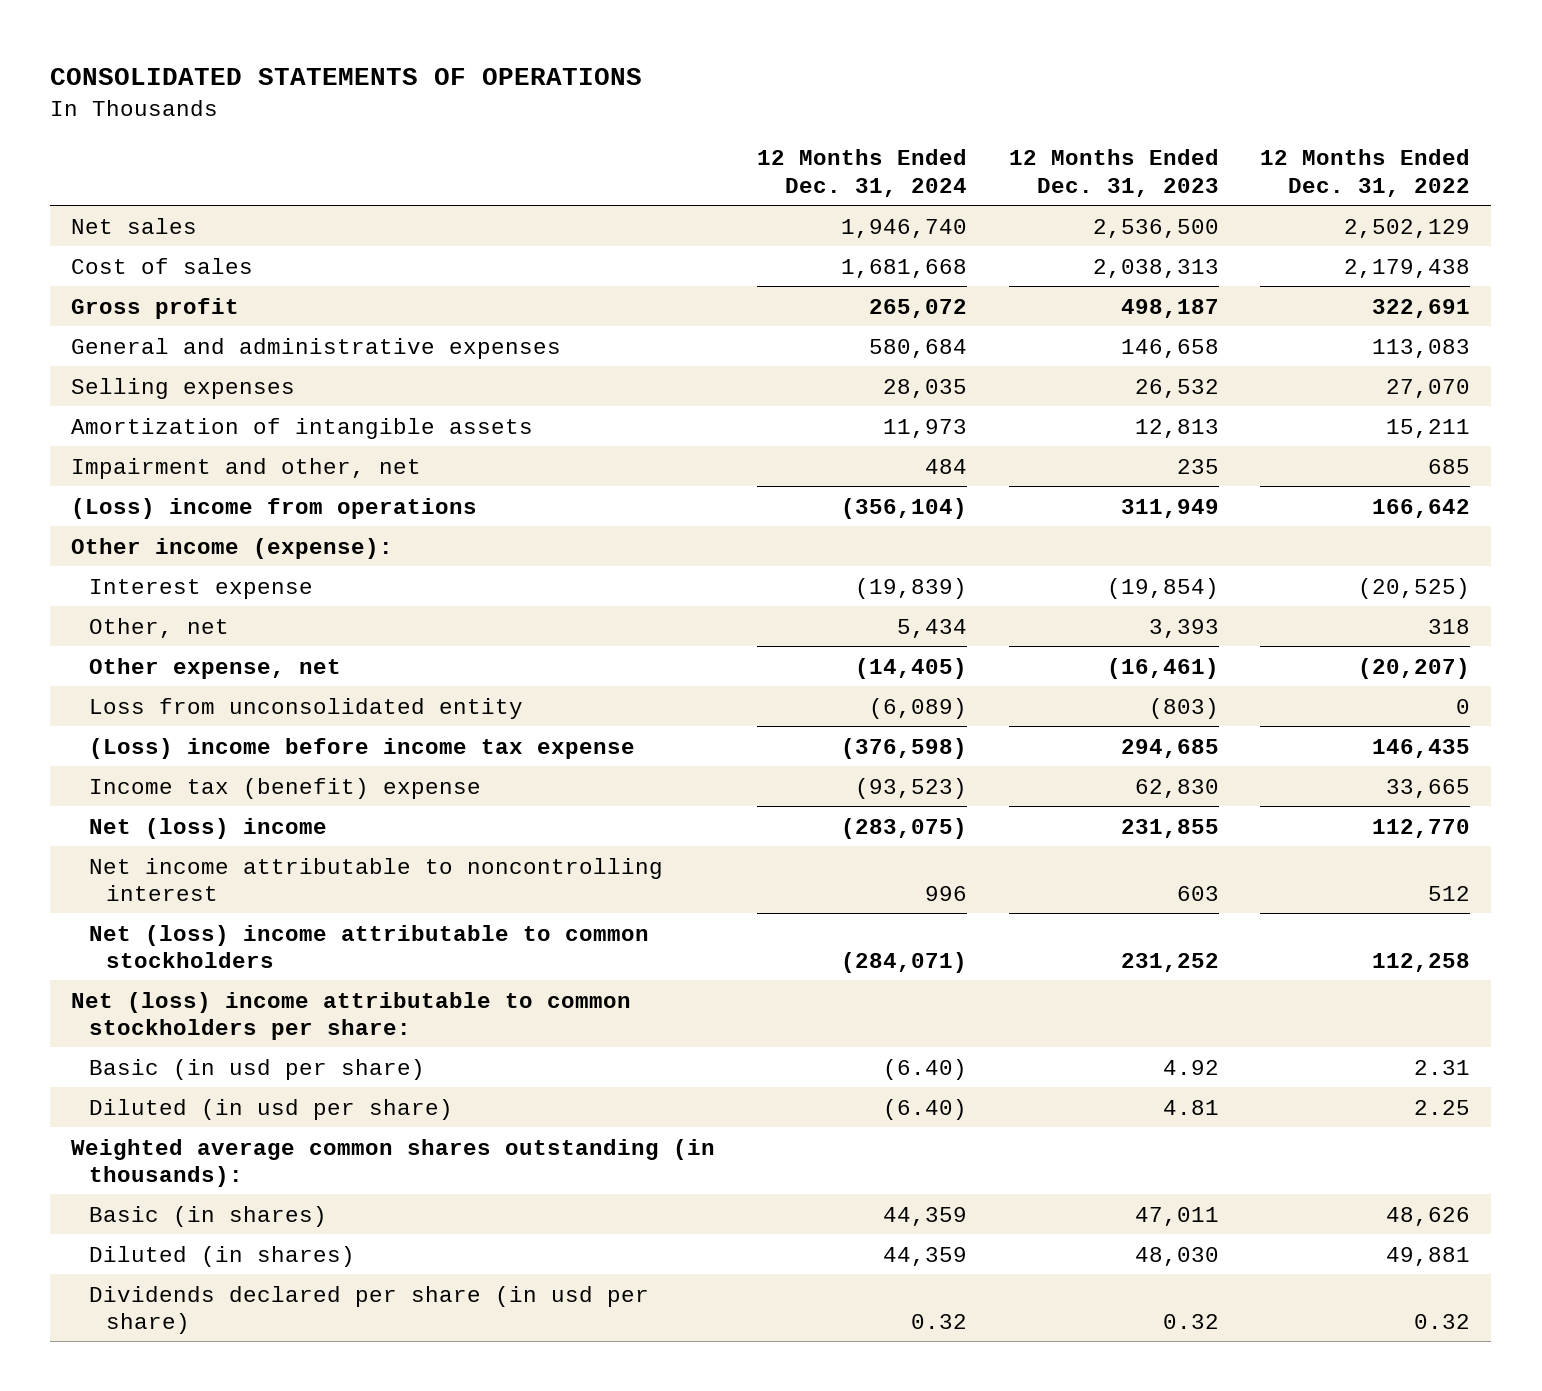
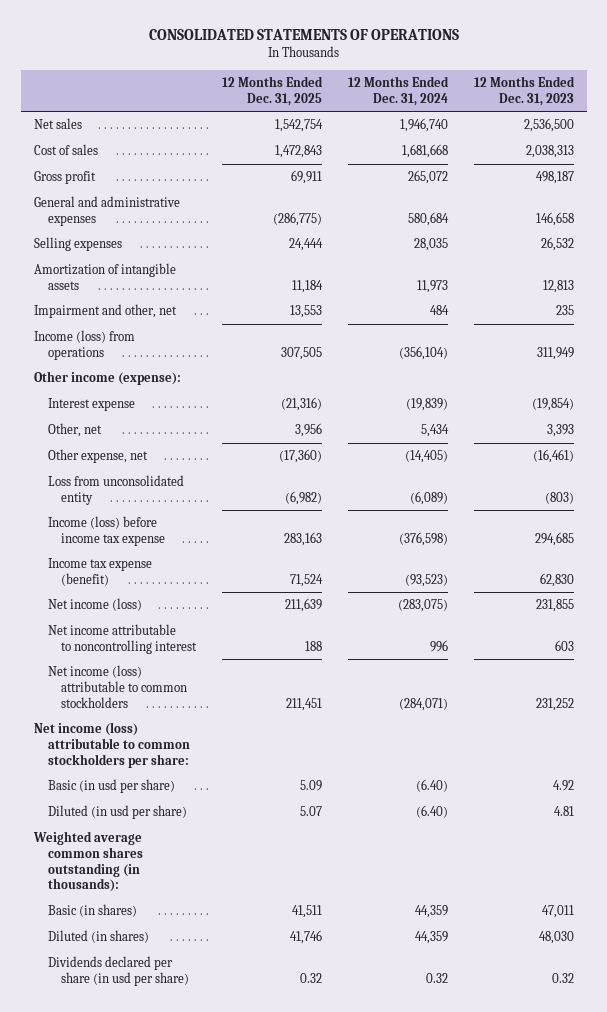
[1260,149,1471,197] 12 Months Ended Dec. 31, 2022 -> none
none -> [222,75,324,106] 12 Months Ended Dec. 31, 2025
[71,497,478,519] (Loss) income from operations -> [33,330,135,360] Income (loss) from operations
[88,737,635,759] (Loss) income before income tax expense -> [47,516,166,546] Income (loss) before income tax expense
[88,777,481,799] Income tax (benefit) expense -> [47,558,152,586] Income tax expense (benefit)
[88,817,327,839] Net (loss) income -> [47,598,142,612] Net income (loss)
[88,924,649,968] Net (loss) income attributable to common stockholders -> [47,665,188,708] Net income (loss) attributable to common stockholders
[71,991,632,1040] Net (loss) income attributable to common stockholders per share: -> [33,722,190,768] Net income (loss) attributable to common stockholders per share:

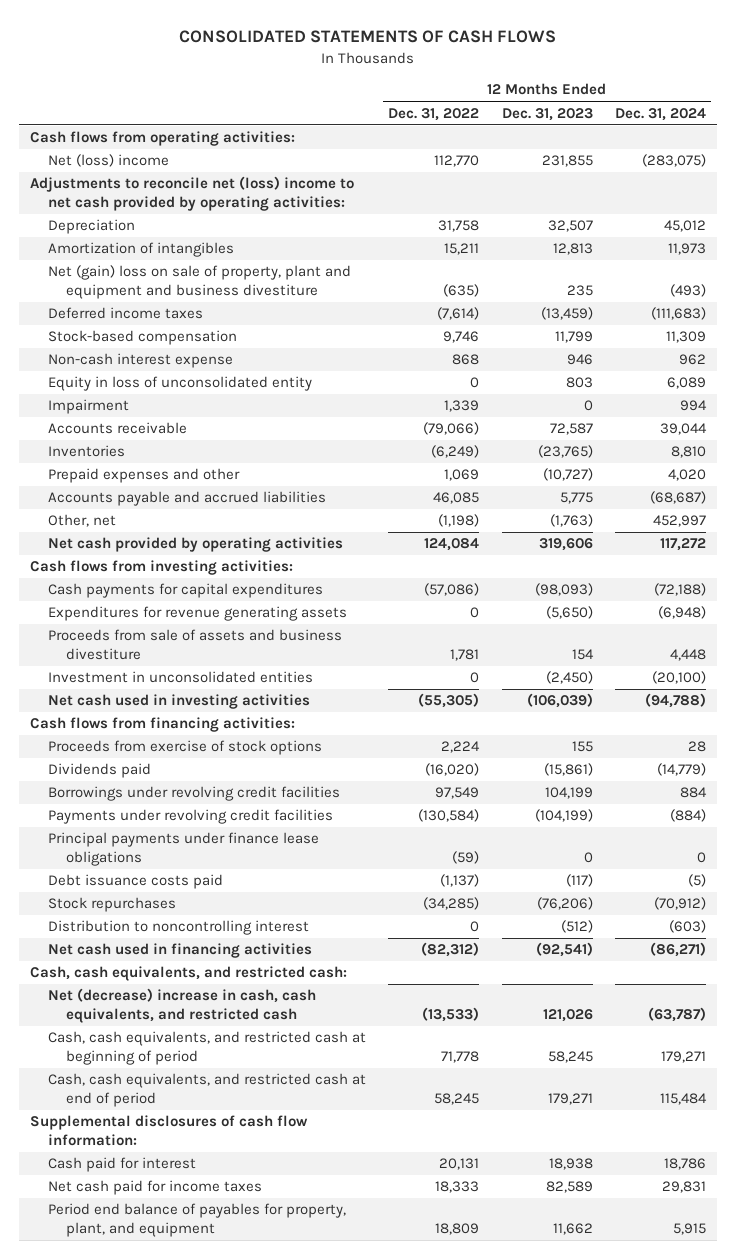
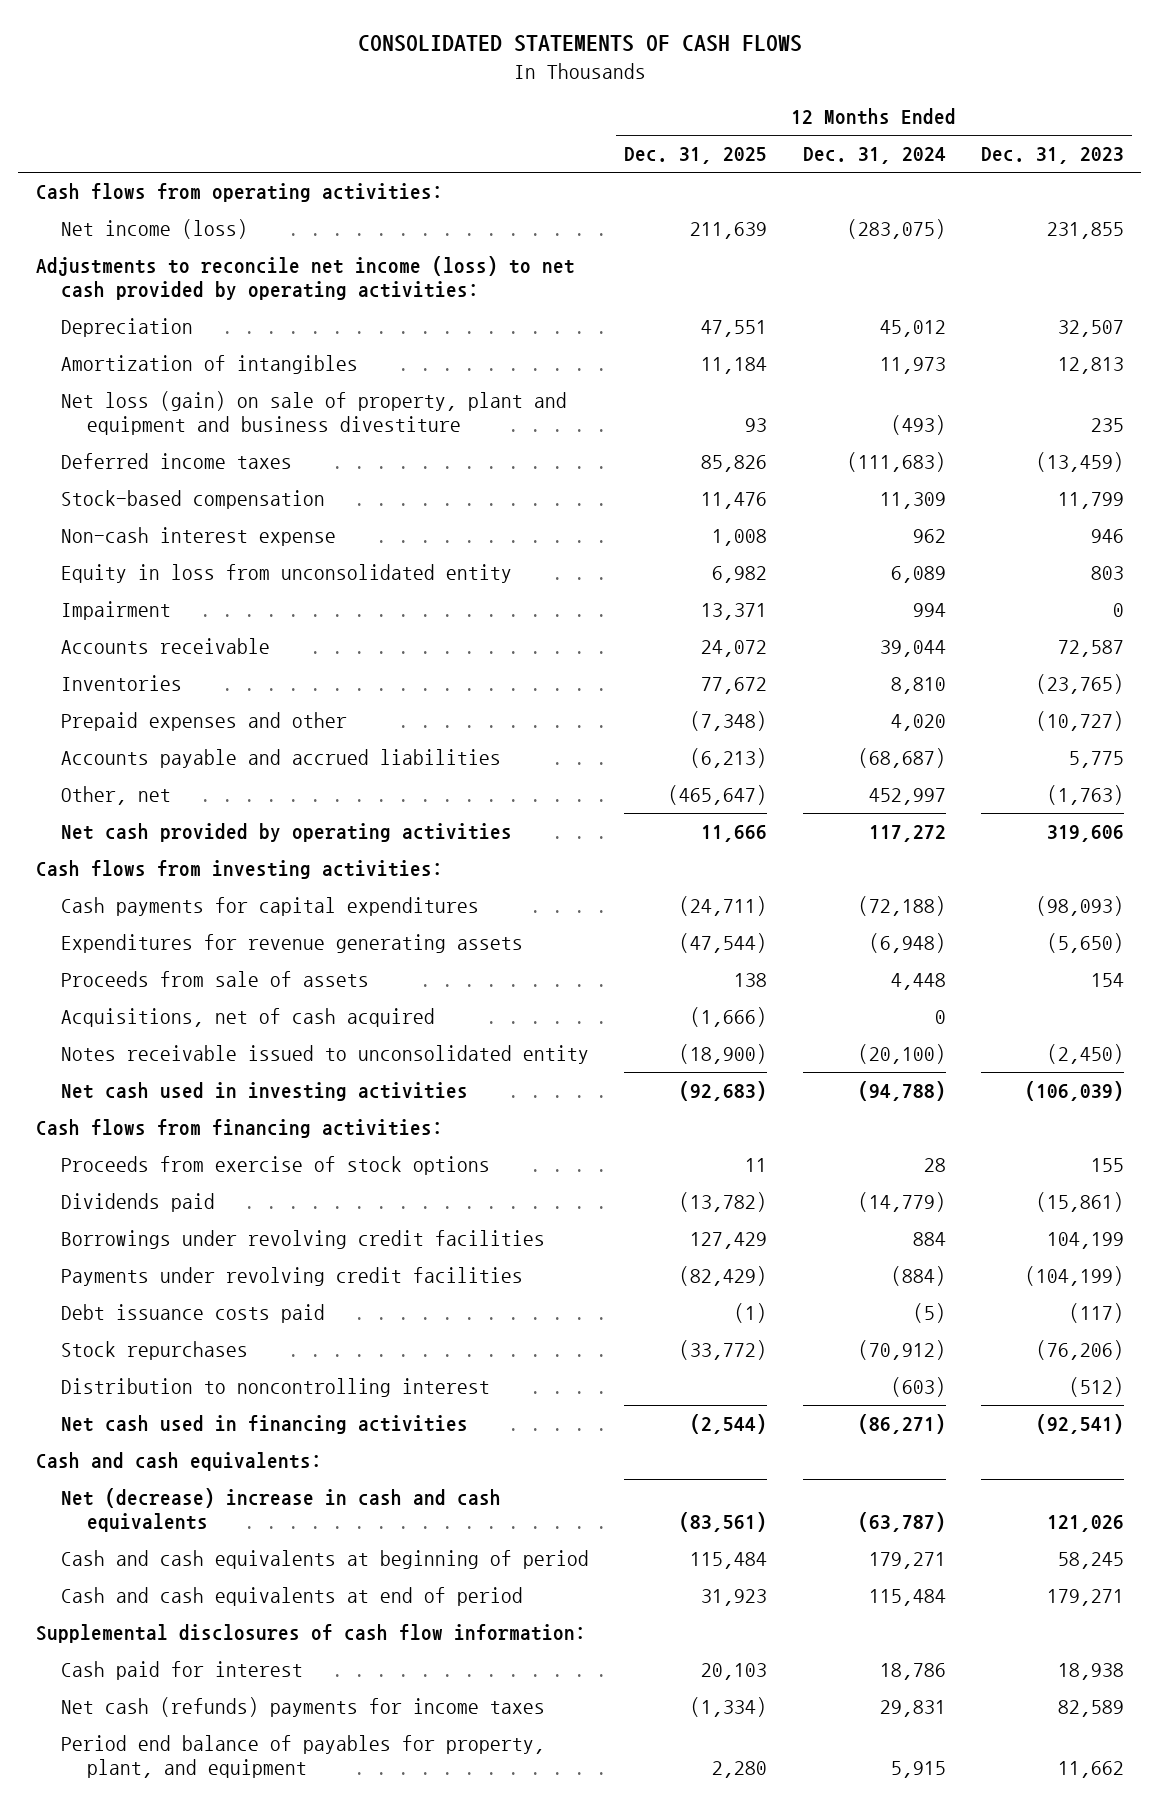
[388,107,480,121] Dec. 31, 2022 -> none
none -> [624,147,768,165] Dec. 31, 2025
[48,154,170,168] Net (loss) income -> [61,219,249,240] Net income (loss)
[30,176,355,211] Adjustments to reconcile net (loss) income to net cash provided by operating activities: -> [35,256,575,301] Adjustments to reconcile net income (loss) to net cash provided by operating activities:
[48,265,352,299] Net (gain) loss on sale of property, plant and equipment and business divestiture -> [61,391,568,436] Net loss (gain) on sale of property, plant and equipment and business divestiture
[48,376,313,392] Equity in loss of unconsolidated entity -> [61,564,513,584] Equity in loss from unconsolidated entity
[48,629,343,660] Proceeds from sale of assets and business divestiture -> [61,971,370,988] Proceeds from sale of assets
none -> [61,1008,436,1028] Acquisitions, net of cash acquired
[48,671,314,684] Investment in unconsolidated entities -> [61,1045,590,1065] Notes receivable issued to unconsolidated entity
[48,832,320,866] Principal payments under finance lease obligations -> none
[30,966,348,982] Cash, cash equivalents, and restricted cash: -> [35,1452,322,1472] Cash and cash equivalents:
[48,988,317,1023] Net (decrease) increase in cash, cash equivalents, and restricted cash -> [61,1488,502,1533] Net (decrease) increase in cash and cash equivalents
[48,1031,367,1065] Cash, cash equivalents, and restricted cash at beginning of period -> [61,1550,590,1570] Cash and cash equivalents at beginning of period
[48,1073,367,1107] Cash, cash equivalents, and restricted cash at end of period -> [61,1587,524,1607] Cash and cash equivalents at end of period
[48,1180,263,1196] Net cash paid for income taxes -> [61,1697,546,1718] Net cash (refunds) payments for income taxes

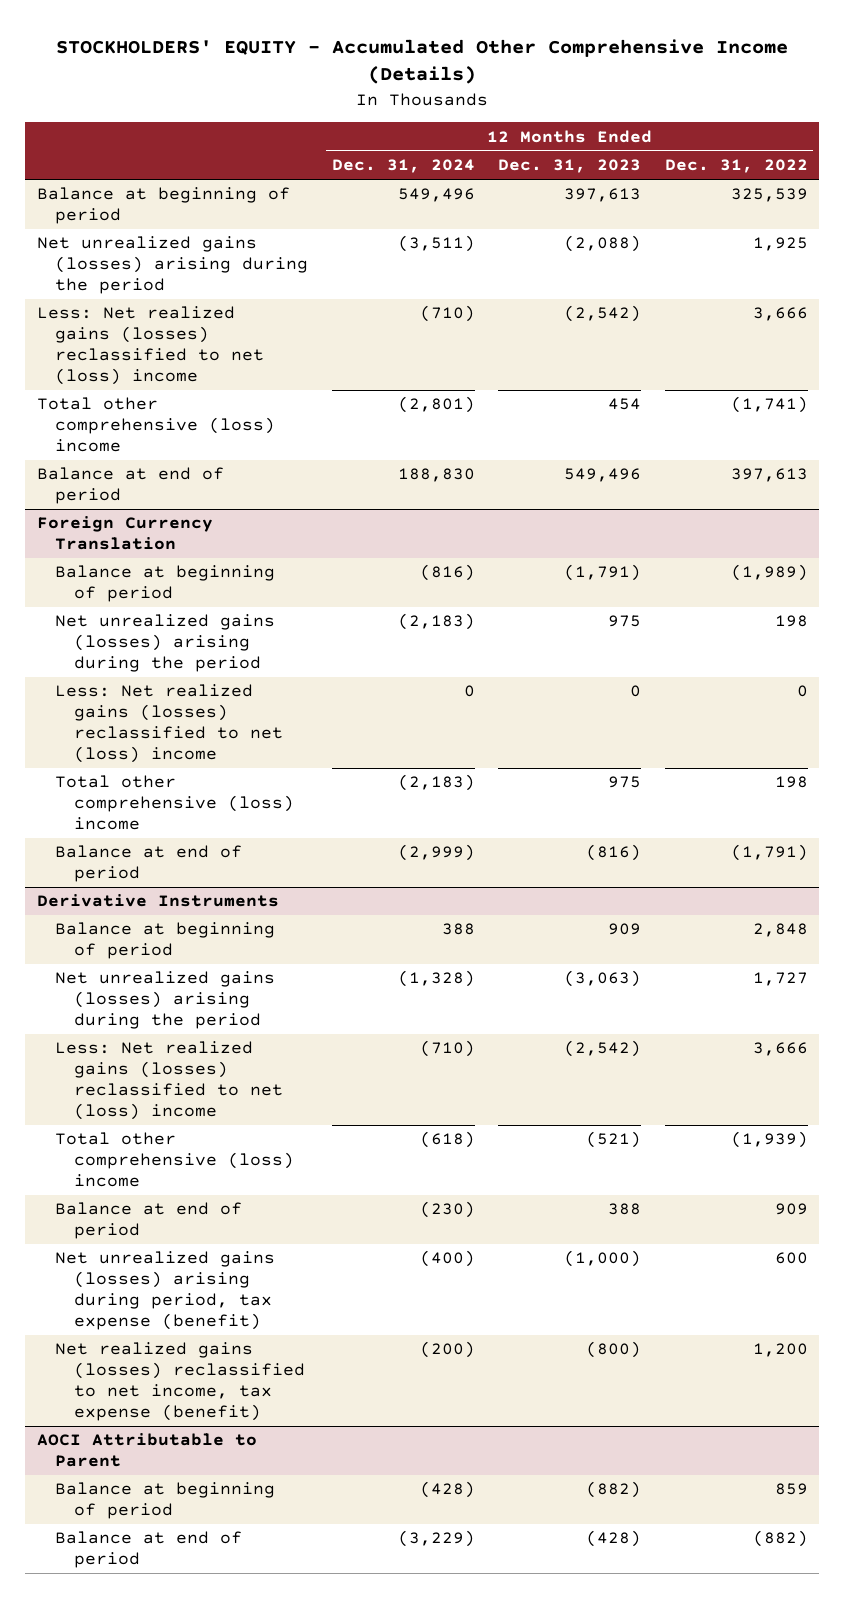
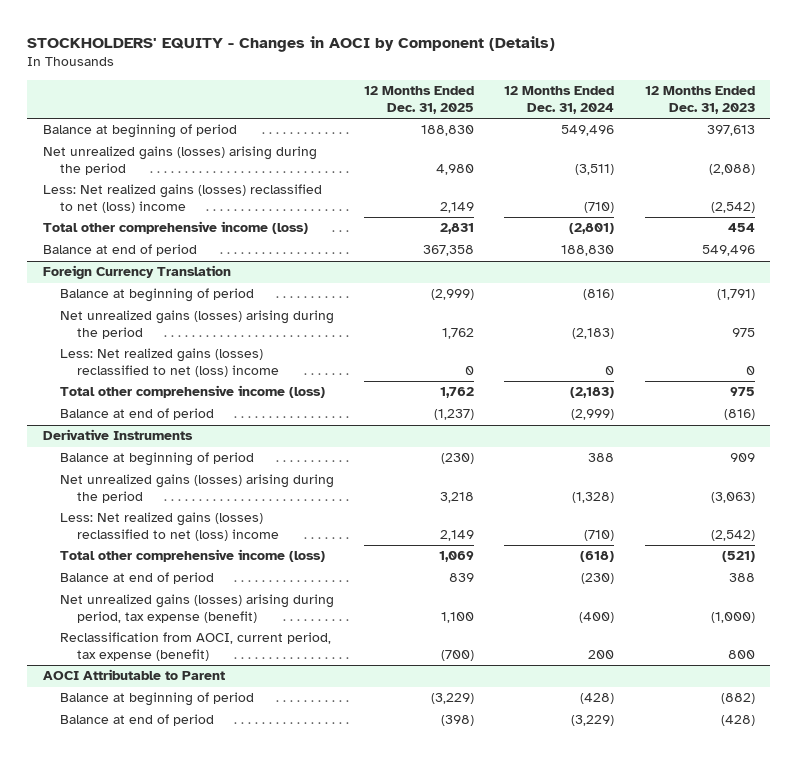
[56,38,789,85] STOCKHOLDERS' EQUITY - Accumulated Other Comprehensive Income (Details) -> [27,36,556,53] STOCKHOLDERS' EQUITY - Changes in AOCI by Component (Details)
[664,159,808,174] Dec. 31, 2022 -> none
none -> [364,86,475,114] 12 Months Ended Dec. 31, 2025
[36,397,276,453] Total other comprehensive (loss) income -> [42,221,308,235] Total other comprehensive income (loss)
[55,775,294,831] Total other comprehensive (loss) income -> [59,385,325,399] Total other comprehensive income (loss)
[55,1132,294,1188] Total other comprehensive (loss) income -> [59,549,325,563] Total other comprehensive income (loss)
[55,1342,305,1421] Net realized gains (losses) reclassified to net income, tax expense (benefit) -> [59,632,331,662] Reclassification from AOCI, current period, tax expense (benefit)
[419,1341,475,1359] (200) -> [588,650,615,660] 200
[586,1341,642,1359] (800) -> [727,650,755,660] 800

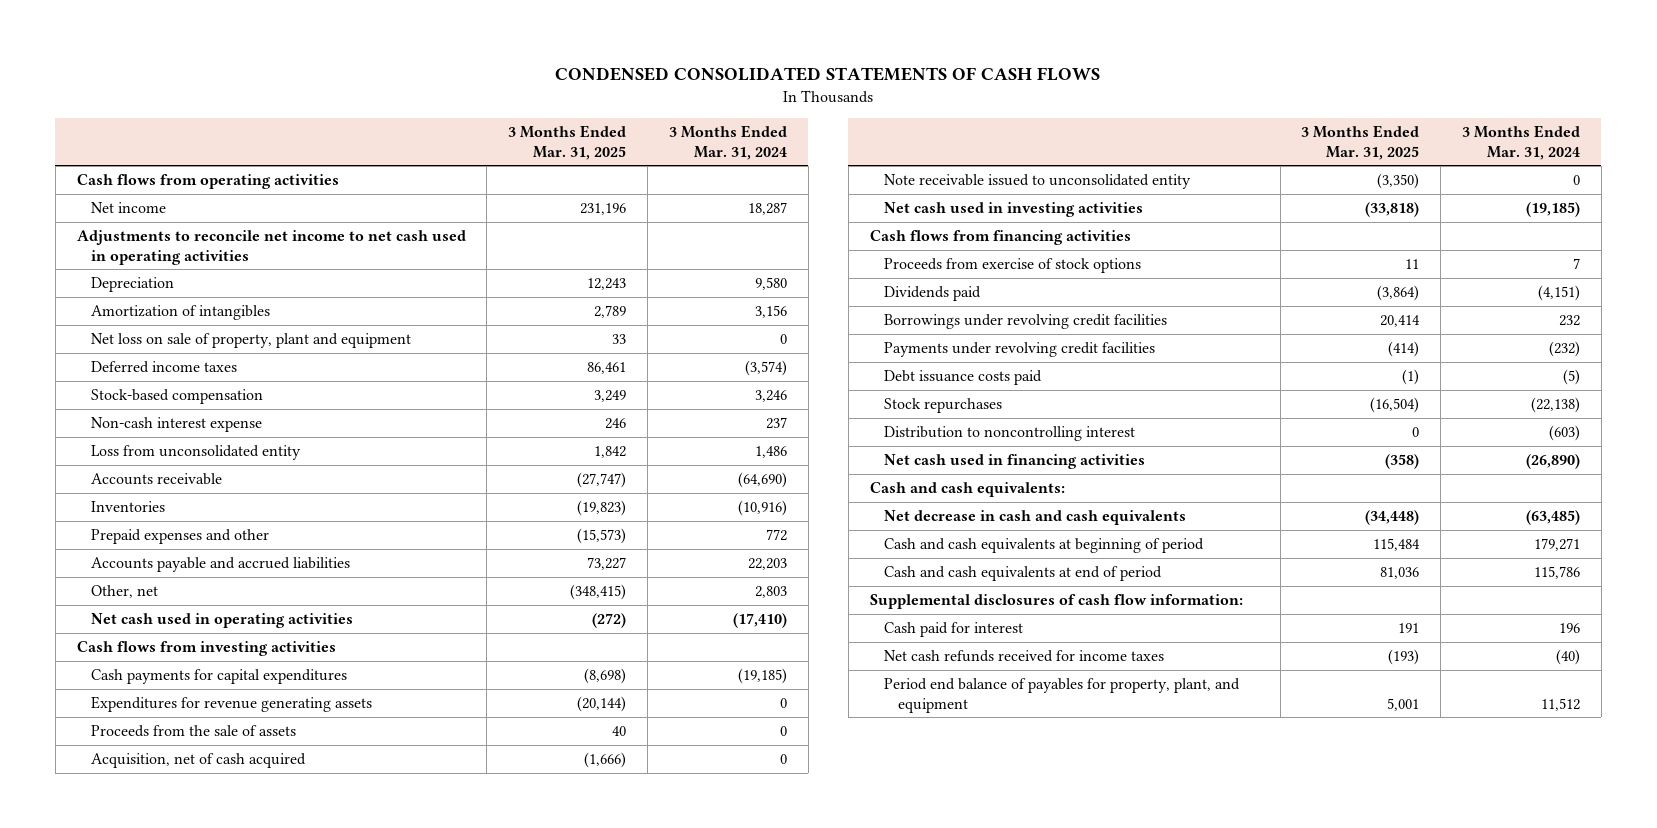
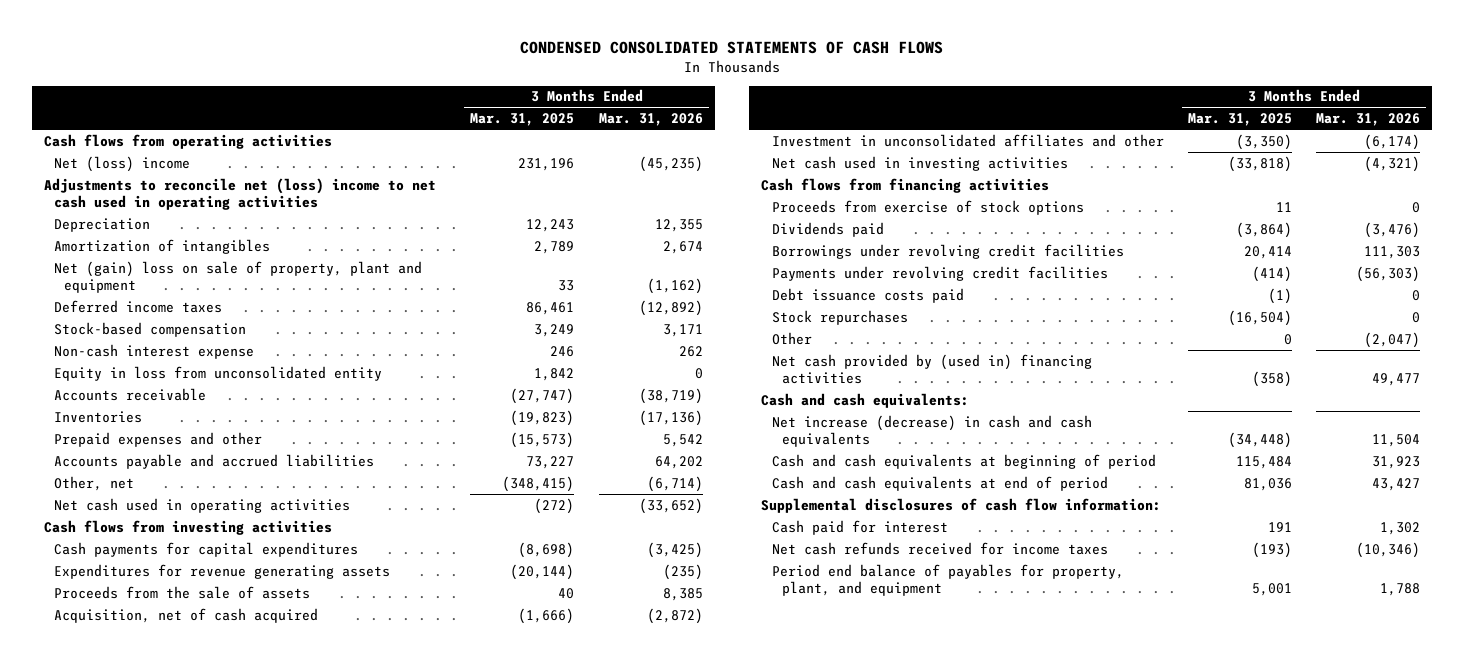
[668,125,787,160] 3 Months Ended Mar. 31, 2024 -> none
none -> [598,113,703,127] Mar. 31, 2026
[90,202,166,214] Net income -> [54,155,191,172] Net (loss) income
[76,230,466,265] Adjustments to reconcile net income to net cash used in operating activities -> [43,177,436,210] Adjustments to reconcile net (loss) income to net cash used in operating activities
[90,333,411,349] Net loss on sale of property, plant and equipment -> [54,260,423,293] Net (gain) loss on sale of property, plant and equipment
[90,445,301,461] Loss from unconsolidated entity -> [54,365,383,381] Equity in loss from unconsolidated entity
[883,174,1191,190] Note receivable issued to unconsolidated entity -> [771,133,1164,147] Investment in unconsolidated affiliates and other
[883,426,1135,442] Distribution to noncontrolling interest -> none
none -> [771,331,812,345] Other
[883,454,1145,470] Net cash used in financing activities -> [771,353,1092,384] Net cash provided by (used in) financing activities
[883,510,1186,526] Net decrease in cash and cash equivalents -> [771,414,1092,447] Net increase (decrease) in cash and cash equivalents

